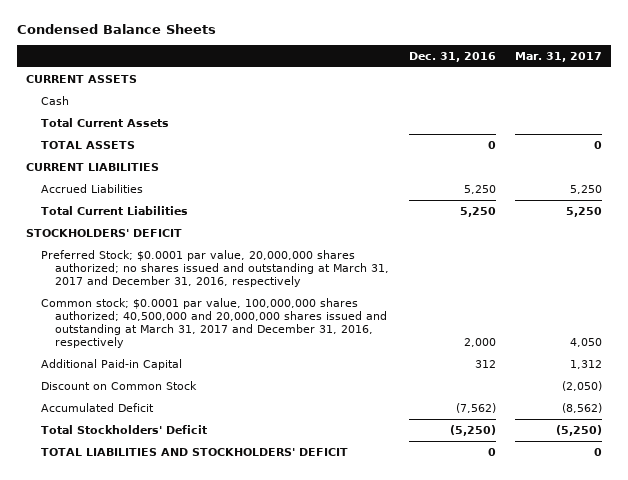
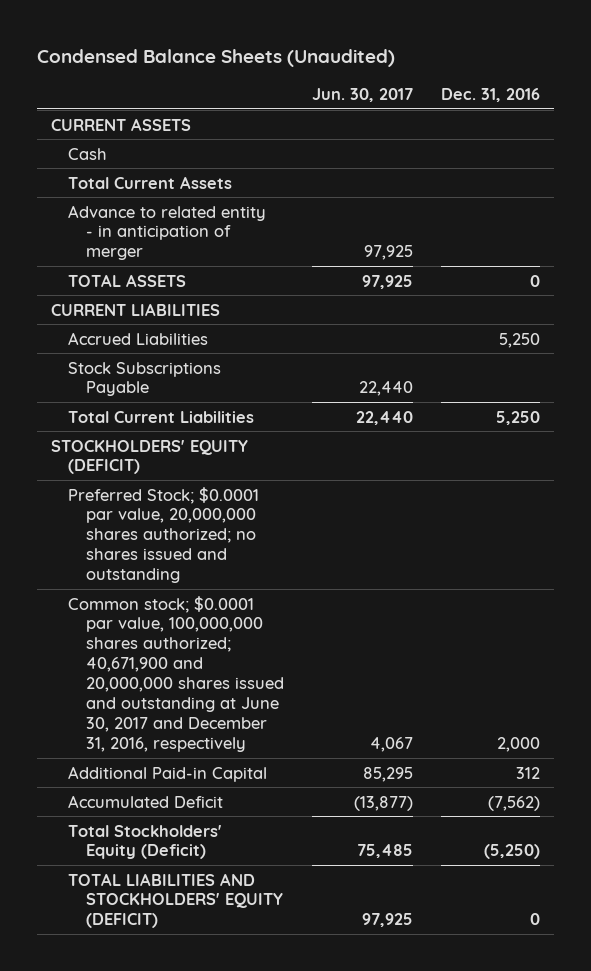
[16,24,216,35] Condensed Balance Sheets -> [36,48,395,67] Condensed Balance Sheets (Unaudited)
[514,51,602,62] Mar. 31, 2017 -> none
none -> [312,87,414,102] Jun. 30, 2017
none -> [68,204,267,261] Advance to related entity - in anticipation of merger
none -> [68,361,222,397] Stock Subscriptions Payable
[26,228,183,237] STOCKHOLDERS' DEFICIT -> [51,439,249,475] STOCKHOLDERS' EQUITY (DEFICIT)
[40,249,390,287] Preferred Stock; $0.0001 par value, 20,000,000 shares authorized; no shares issued and outstanding at March 31, 2017 and December 31, 2016, respectively -> [68,486,260,584] Preferred Stock; $0.0001 par value, 20,000,000 shares authorized; no shares issued and outstanding
[40,297,388,348] Common stock; $0.0001 par value, 100,000,000 shares authorized; 40,500,000 and 20,000,000 shares issued and outstanding at March 31, 2017 and December 31, 2016, respectively -> [68,595,284,752] Common stock; $0.0001 par value, 100,000,000 shares authorized; 40,671,900 and 20,000,000 shares issued and outstanding at June 30, 2017 and December 31, 2016, respectively
[40,380,197,390] Discount on Common Stock -> none
[40,424,207,434] Total Stockholders' Deficit -> [68,824,223,860] Total Stockholders' Equity (Deficit)
[40,447,348,456] TOTAL LIABILITIES AND STOCKHOLDERS' DEFICIT -> [68,872,283,929] TOTAL LIABILITIES AND STOCKHOLDERS' EQUITY (DEFICIT)

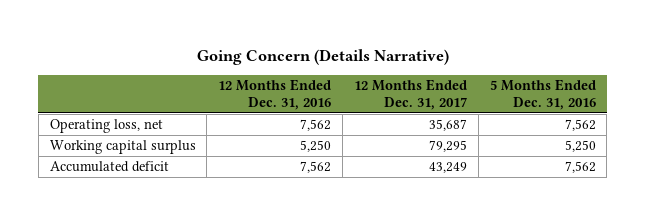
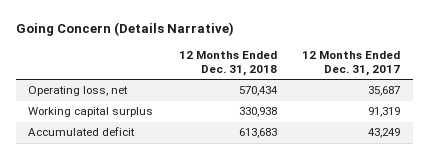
[218,79,332,111] 12 Months Ended Dec. 31, 2016 -> none
[489,79,596,111] 5 Months Ended Dec. 31, 2016 -> none
none -> [178,51,277,76] 12 Months Ended Dec. 31, 2018
[428,140,467,153] 79,295 -> [368,107,401,118] 91,319

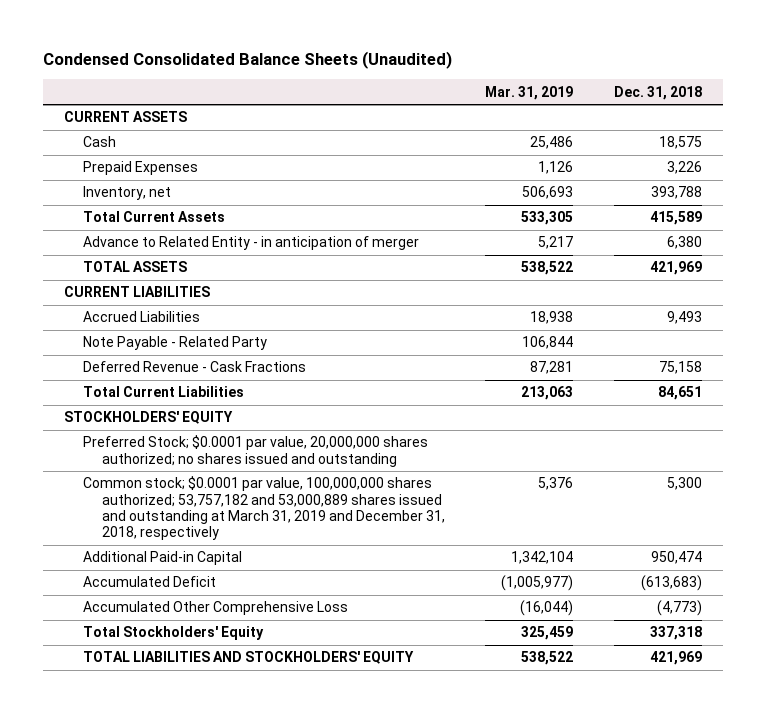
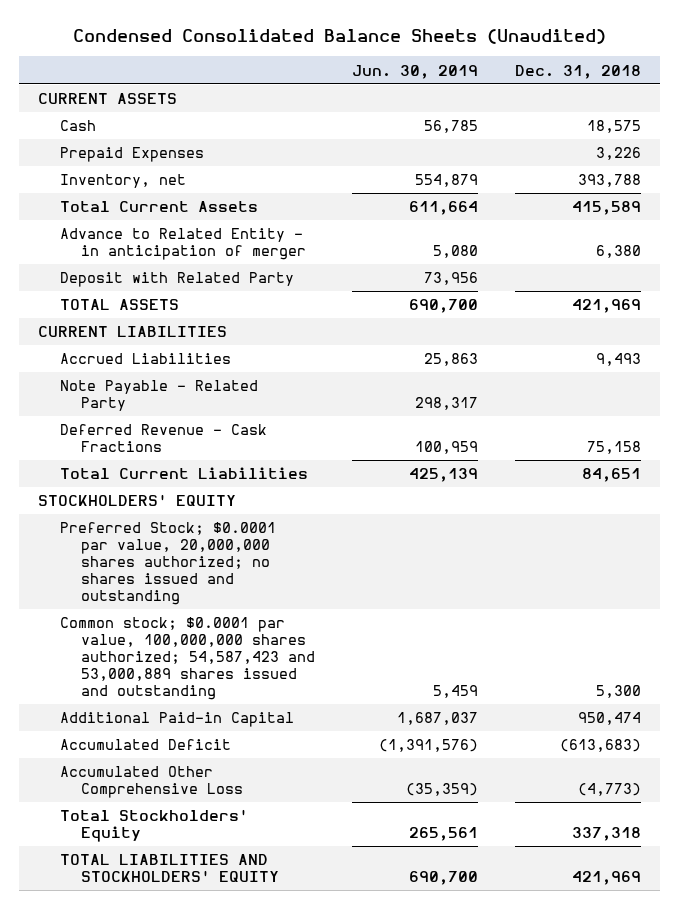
[485,85,574,100] Mar. 31, 2019 -> none
none -> [352,64,479,79] Jun. 30, 2019
none -> [59,272,294,288] Deposit with Related Party
[82,476,445,541] Common stock; $0.0001 par value, 100,000,000 shares authorized; 53,757,182 and 53,000,889 shares issued and outstanding at March 31, 2019 and December 31, 2018, respectively -> [59,617,316,700] Common stock; $0.0001 par value, 100,000,000 shares authorized; 54,587,423 and 53,000,889 shares issued and outstanding

